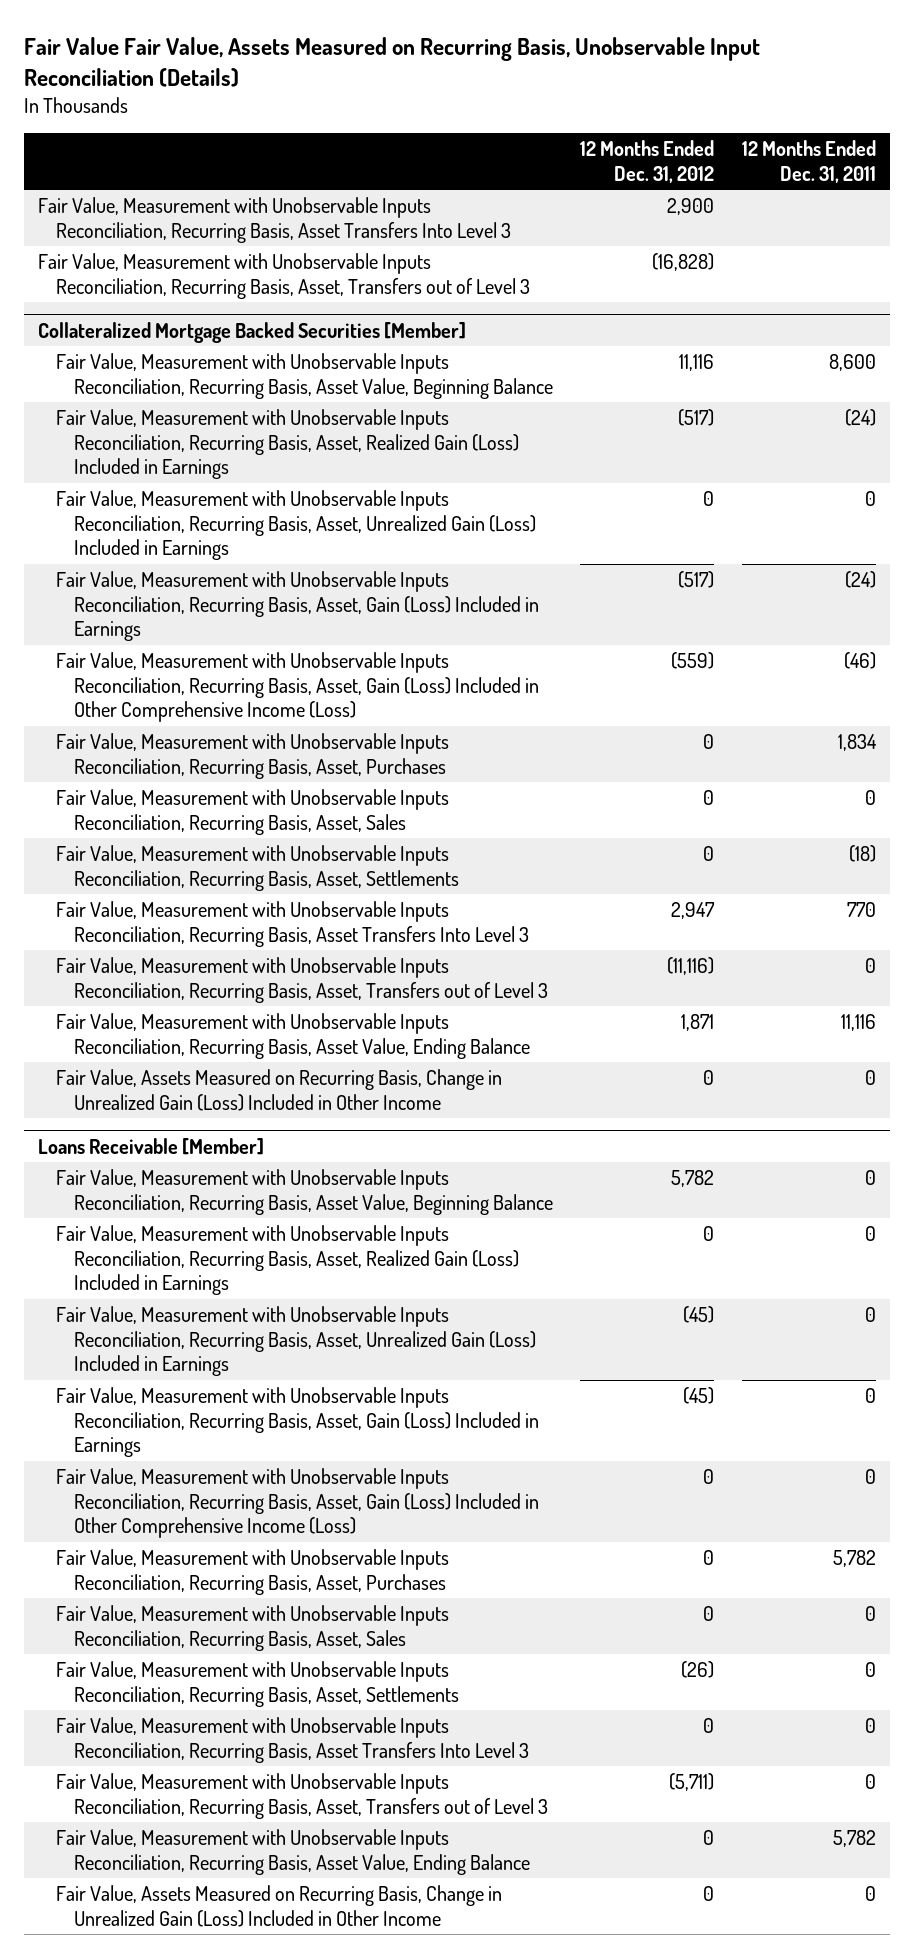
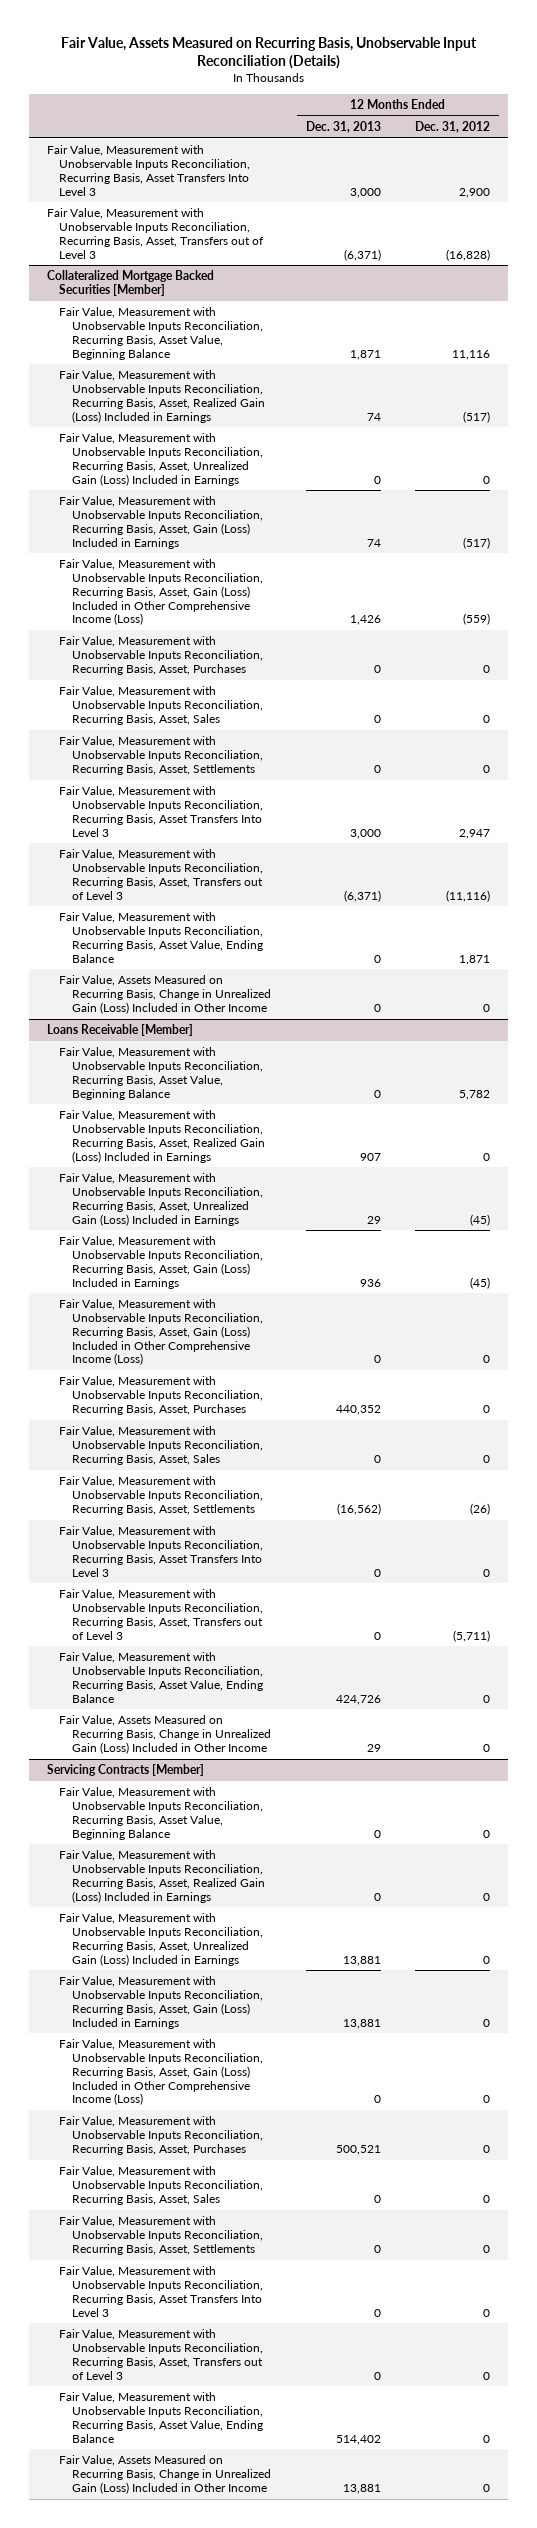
[23,36,760,87] Fair Value Fair Value, Assets Measured on Recurring Basis, Unobservable Input Reconciliation (Details) -> [60,36,477,69] Fair Value, Assets Measured on Recurring Basis, Unobservable Input Reconciliation (Details)
[742,140,877,183] 12 Months Ended Dec. 31, 2011 -> none
none -> [305,121,381,134] Dec. 31, 2013
none -> [46,1764,204,1777] Servicing Contracts [Member]
none -> [59,1787,263,1840] Fair Value, Measurement with Unobservable Inputs Reconciliation, Recurring Basis, Asset Value, Beginning Balance
none -> [59,1850,265,1903] Fair Value, Measurement with Unobservable Inputs Reconciliation, Recurring Basis, Asset, Realized Gain (Loss) Included in Earnings
none -> [59,1913,263,1966] Fair Value, Measurement with Unobservable Inputs Reconciliation, Recurring Basis, Asset, Unrealized Gain (Loss) Included in Earnings
none -> [59,1976,263,2029] Fair Value, Measurement with Unobservable Inputs Reconciliation, Recurring Basis, Asset, Gain (Loss) Included in Earnings
none -> [59,2039,263,2106] Fair Value, Measurement with Unobservable Inputs Reconciliation, Recurring Basis, Asset, Gain (Loss) Included in Other Comprehensive Income (Loss)
none -> [59,2116,263,2155] Fair Value, Measurement with Unobservable Inputs Reconciliation, Recurring Basis, Asset, Purchases
none -> [59,2166,263,2205] Fair Value, Measurement with Unobservable Inputs Reconciliation, Recurring Basis, Asset, Sales
none -> [59,2216,263,2255] Fair Value, Measurement with Unobservable Inputs Reconciliation, Recurring Basis, Asset, Settlements
none -> [59,2266,263,2317] Fair Value, Measurement with Unobservable Inputs Reconciliation, Recurring Basis, Asset Transfers Into Level 3
none -> [59,2329,263,2380] Fair Value, Measurement with Unobservable Inputs Reconciliation, Recurring Basis, Asset, Transfers out of Level 3
none -> [59,2392,263,2443] Fair Value, Measurement with Unobservable Inputs Reconciliation, Recurring Basis, Asset Value, Ending Balance
none -> [59,2455,271,2494] Fair Value, Assets Measured on Recurring Basis, Change in Unrealized Gain (Loss) Included in Other Income

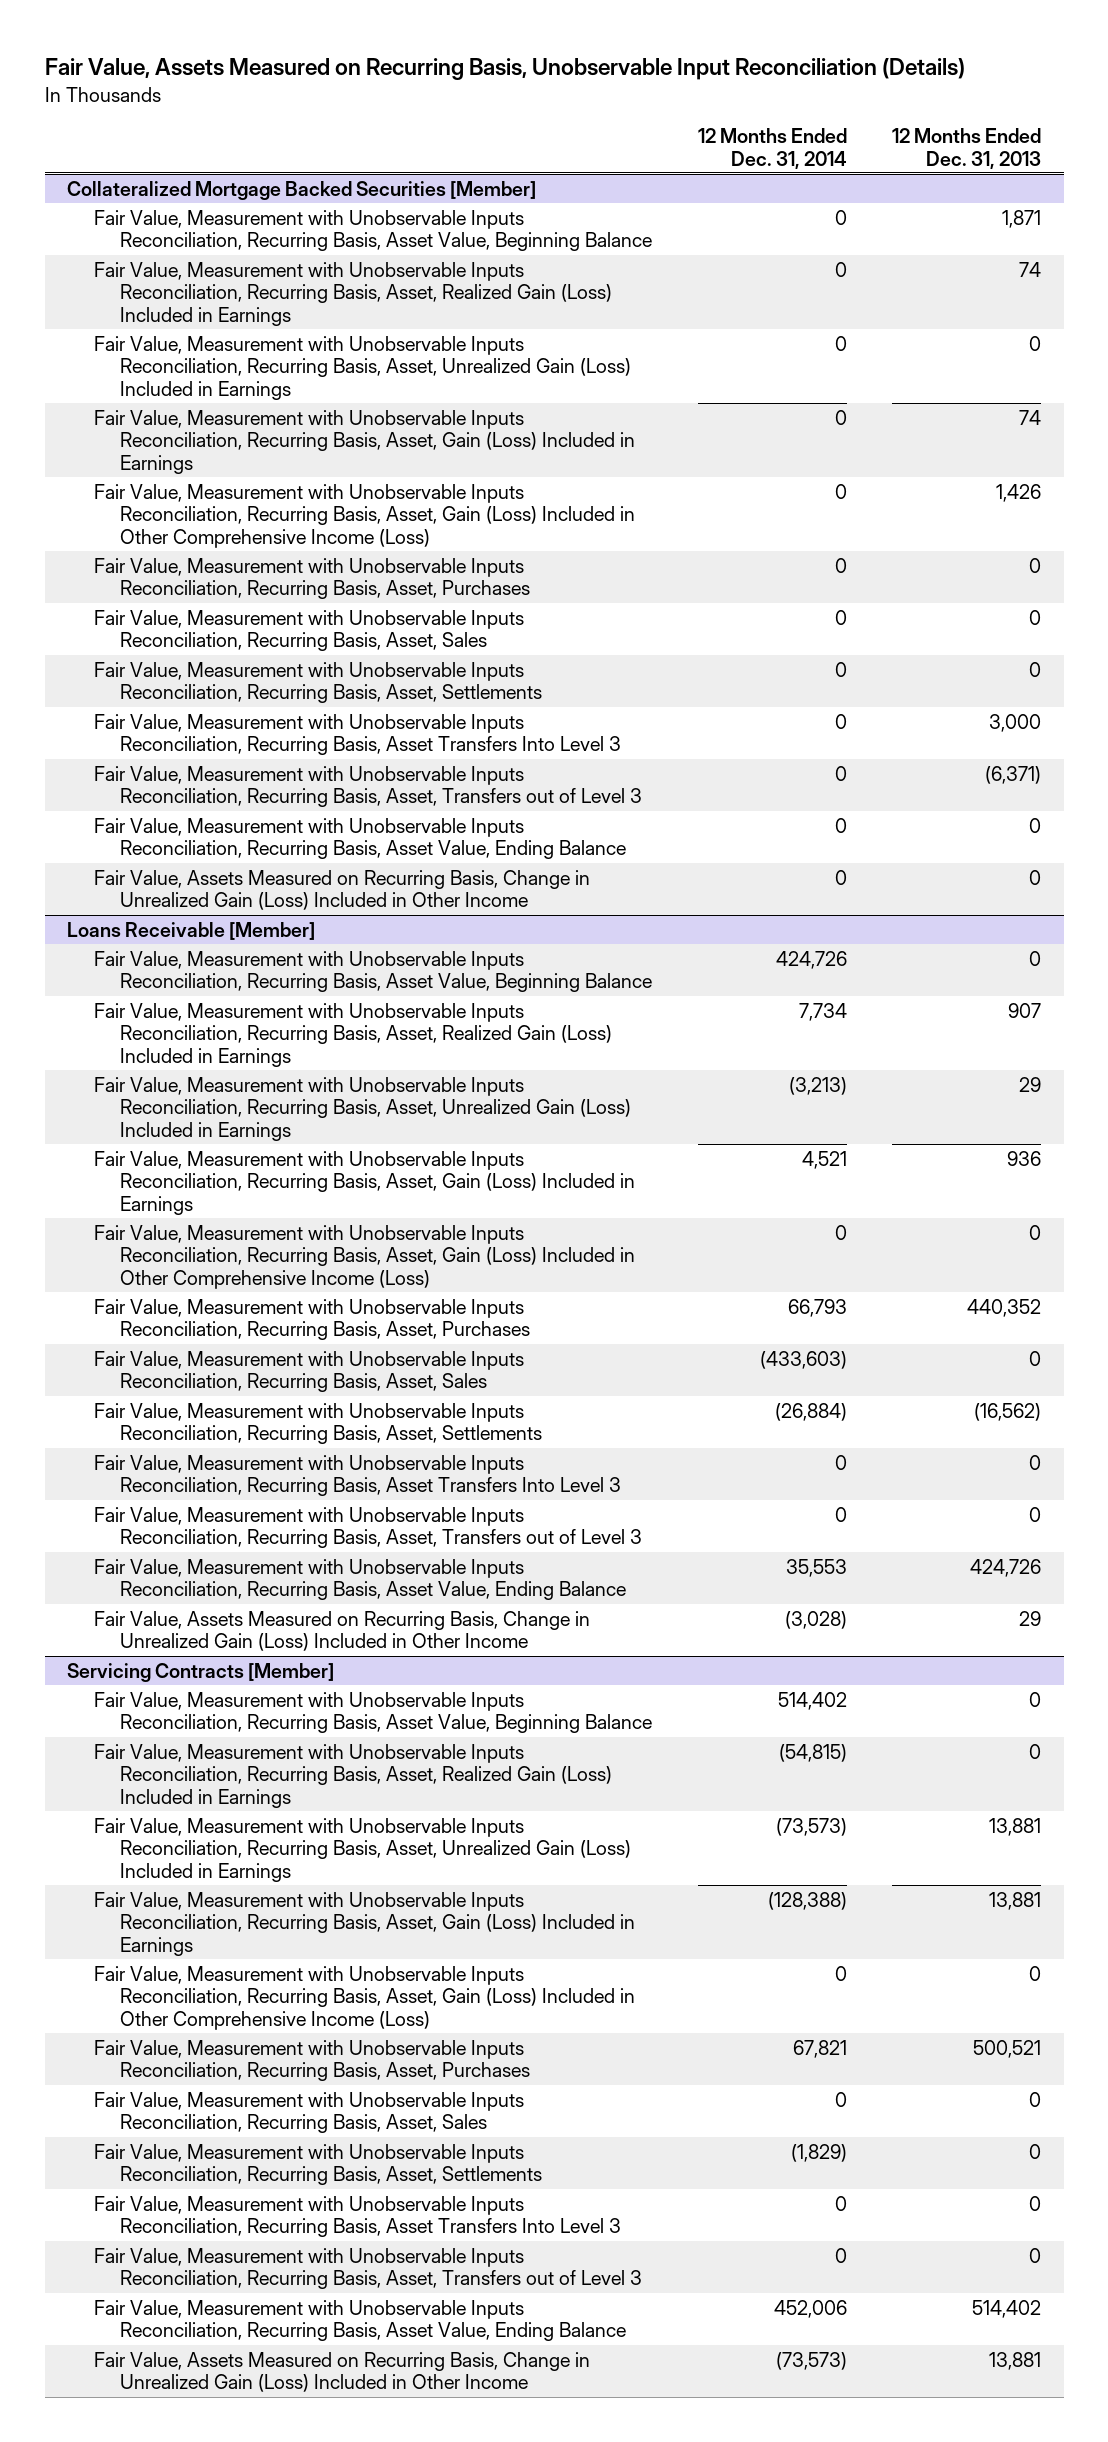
[415,121,491,134] Dec. 31, 2012 -> none
none -> [697,127,847,169] 12 Months Ended Dec. 31, 2014
[46,145,251,196] Fair Value, Measurement with Unobservable Inputs Reconciliation, Recurring Basis, Asset Transfers Into Level 3 -> none
[46,208,265,259] Fair Value, Measurement with Unobservable Inputs Reconciliation, Recurring Basis, Asset, Transfers out of Level 3 -> none

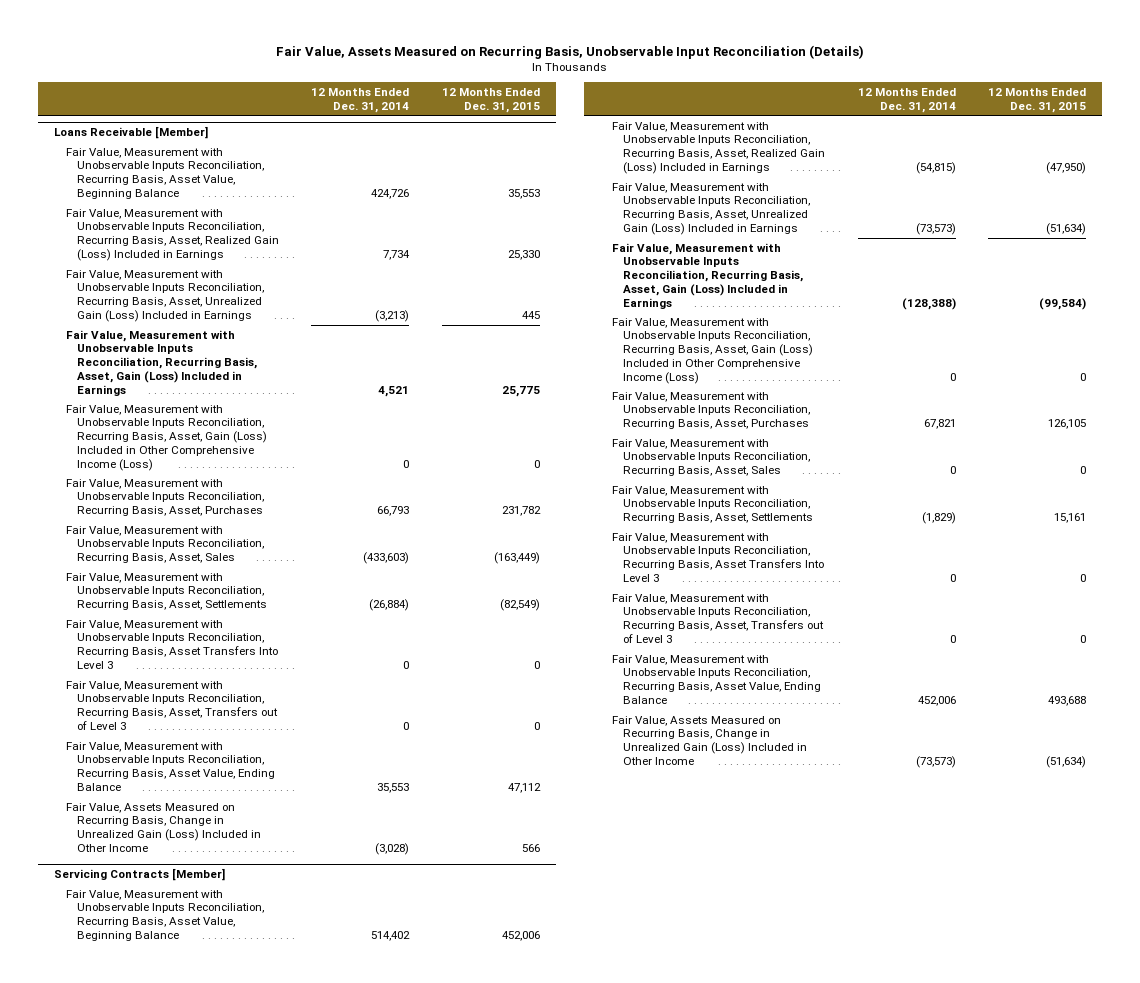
[891,127,1041,169] 12 Months Ended Dec. 31, 2013 -> none
none -> [441,87,540,113] 12 Months Ended Dec. 31, 2015
[67,180,537,200] Collateralized Mortgage Backed Securities [Member] -> none
[93,209,653,252] Fair Value, Measurement with Unobservable Inputs Reconciliation, Recurring Basis, Asset Value, Beginning Balance -> none
[93,261,613,326] Fair Value, Measurement with Unobservable Inputs Reconciliation, Recurring Basis, Asset, Realized Gain (Loss) Included in Earnings -> none
[93,335,632,400] Fair Value, Measurement with Unobservable Inputs Reconciliation, Recurring Basis, Asset, Unrealized Gain (Loss) Included in Earnings -> none
[93,409,636,474] Fair Value, Measurement with Unobservable Inputs Reconciliation, Recurring Basis, Asset, Gain (Loss) Included in Earnings -> none
[93,483,636,548] Fair Value, Measurement with Unobservable Inputs Reconciliation, Recurring Basis, Asset, Gain (Loss) Included in Other Comprehensive Income (Loss) -> none
[93,557,531,600] Fair Value, Measurement with Unobservable Inputs Reconciliation, Recurring Basis, Asset, Purchases -> none
[93,609,524,652] Fair Value, Measurement with Unobservable Inputs Reconciliation, Recurring Basis, Asset, Sales -> none
[93,661,543,704] Fair Value, Measurement with Unobservable Inputs Reconciliation, Recurring Basis, Asset, Settlements -> none
[93,713,622,756] Fair Value, Measurement with Unobservable Inputs Reconciliation, Recurring Basis, Asset Transfers Into Level 3 -> none
[93,765,643,808] Fair Value, Measurement with Unobservable Inputs Reconciliation, Recurring Basis, Asset, Transfers out of Level 3 -> none
[93,817,627,860] Fair Value, Measurement with Unobservable Inputs Reconciliation, Recurring Basis, Asset Value, Ending Balance -> none
[93,869,590,911] Fair Value, Assets Measured on Recurring Basis, Change in Unrealized Gain (Loss) Included in Other Income -> none

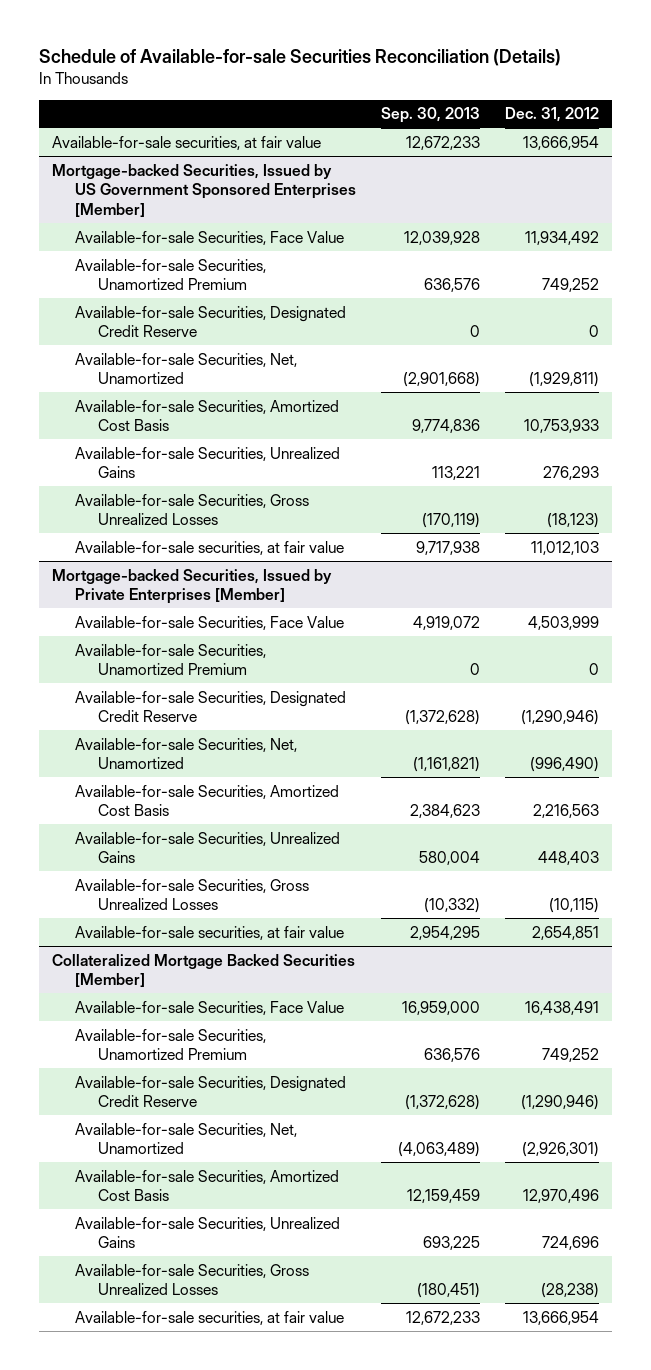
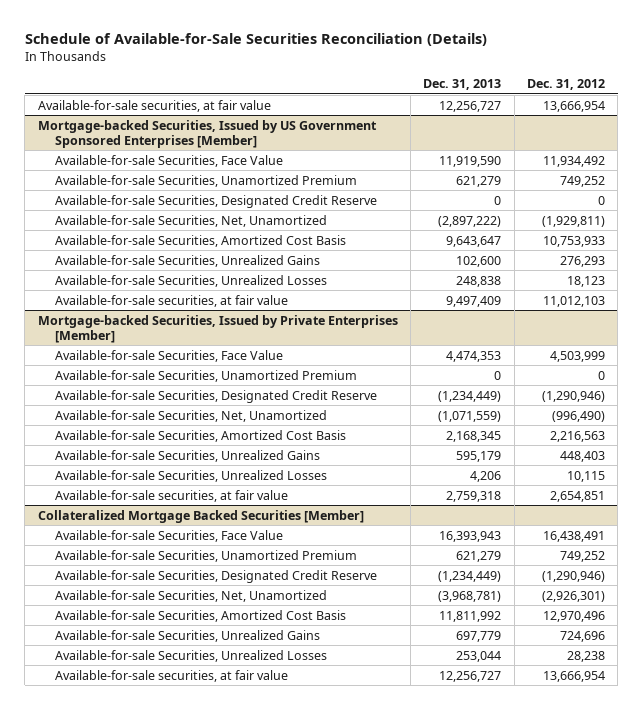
[39,49,562,67] Schedule of Available-for-sale Securities Reconciliation (Details) -> [24,33,487,47] Schedule of Available-for-Sale Securities Reconciliation (Details)
[380,107,480,124] Sep. 30, 2013 -> none
none -> [423,79,502,91] Dec. 31, 2013
[74,493,309,526] Available-for-sale Securities, Gross Unrealized Losses -> [55,274,328,287] Available-for-sale Securities, Unrealized Losses
[547,513,600,529] (18,123) -> [566,275,605,287] 18,123
[74,878,309,911] Available-for-sale Securities, Gross Unrealized Losses -> [55,469,328,482] Available-for-sale Securities, Unrealized Losses
[549,898,600,914] (10,115) -> [566,470,605,482] 10,115
[74,1263,309,1296] Available-for-sale Securities, Gross Unrealized Losses -> [55,649,328,662] Available-for-sale Securities, Unrealized Losses
[541,1283,600,1299] (28,238) -> [566,650,605,662] 28,238

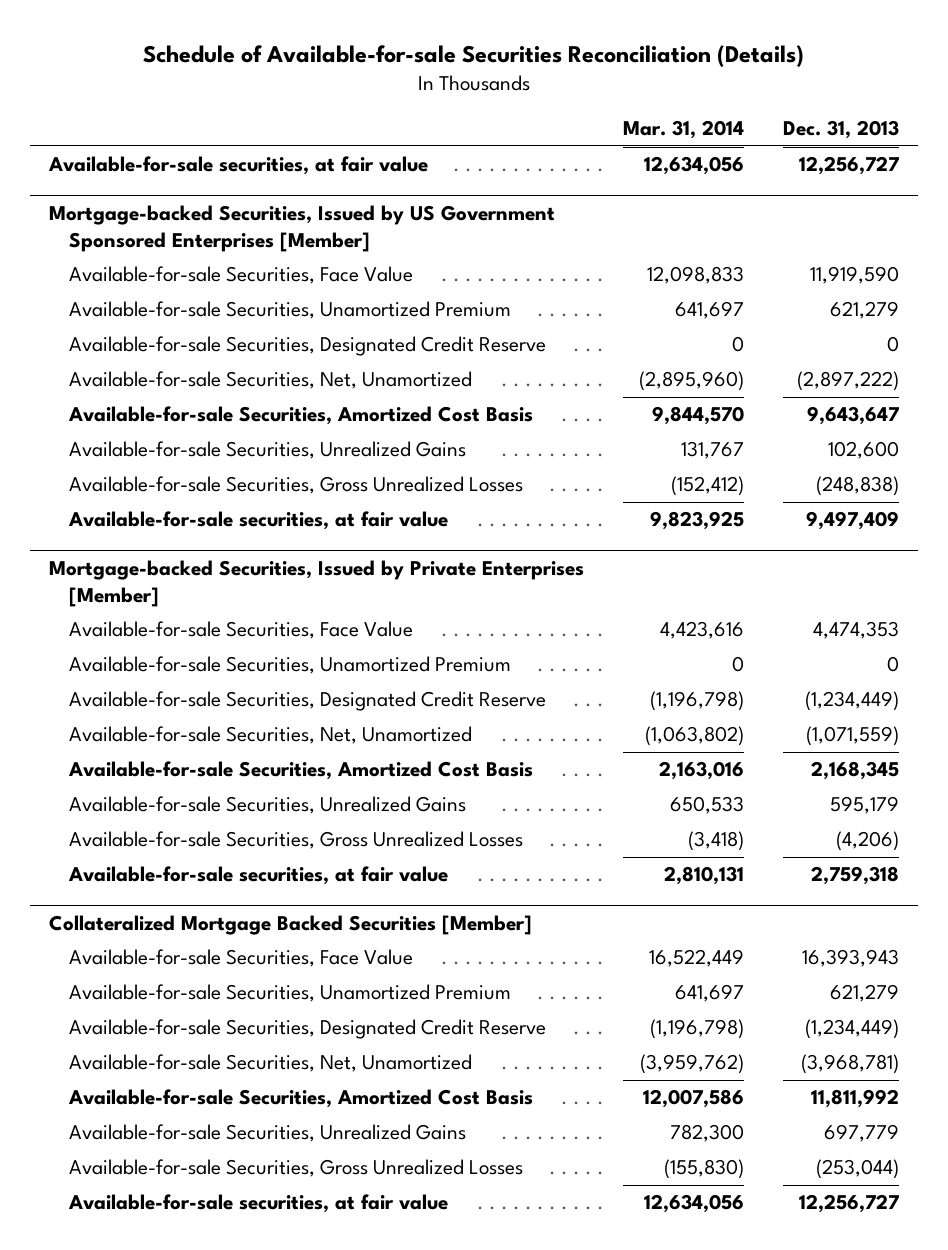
[24,33,487,47] Schedule of Available-for-Sale Securities Reconciliation (Details) -> [143,45,805,68] Schedule of Available-for-sale Securities Reconciliation (Details)
[526,79,605,91] Dec. 31, 2012 -> none
none -> [623,120,745,140] Mar. 31, 2014
[55,274,328,287] Available-for-sale Securities, Unrealized Losses -> [68,476,523,495] Available-for-sale Securities, Gross Unrealized Losses
[456,275,502,287] 248,838 -> [815,476,899,497] (248,838)
[55,469,328,482] Available-for-sale Securities, Unrealized Losses -> [68,831,523,850] Available-for-sale Securities, Gross Unrealized Losses
[470,470,502,482] 4,206 -> [835,831,899,852] (4,206)
[55,649,328,662] Available-for-sale Securities, Unrealized Losses -> [68,1159,523,1178] Available-for-sale Securities, Gross Unrealized Losses
[456,650,502,662] 253,044 -> [815,1159,899,1180] (253,044)

